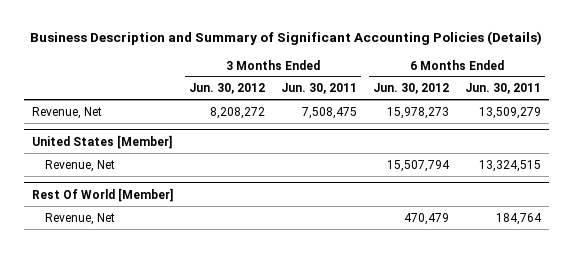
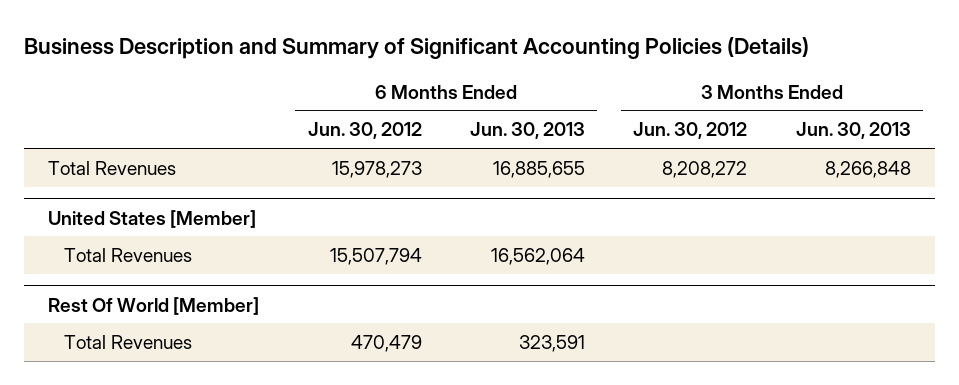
[280,83,357,95] Jun. 30, 2011 -> none
[465,83,542,95] Jun. 30, 2011 -> none
none -> [469,122,585,140] Jun. 30, 2013
none -> [795,122,911,140] Jun. 30, 2013
[31,106,102,119] Revenue, Net -> [48,160,177,175] Total Revenues
[44,159,115,172] Revenue, Net -> [64,247,193,262] Total Revenues
[44,212,115,225] Revenue, Net -> [64,334,193,349] Total Revenues

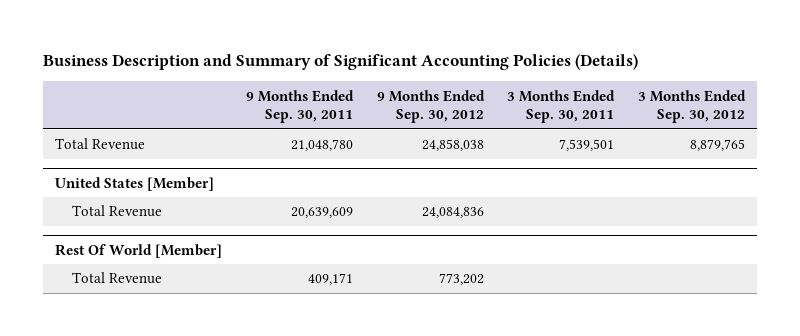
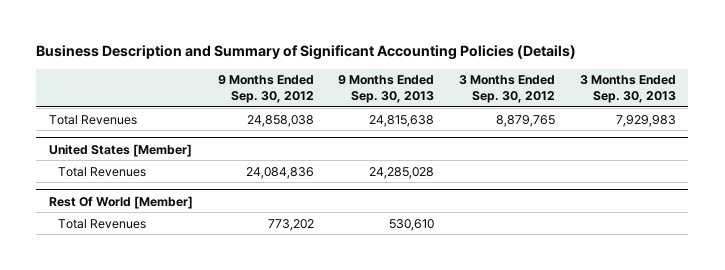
[245,89,354,123] 9 Months Ended Sep. 30, 2011 -> none
[507,89,616,123] 3 Months Ended Sep. 30, 2011 -> none
none -> [338,75,435,104] 9 Months Ended Sep. 30, 2013
none -> [579,75,676,104] 3 Months Ended Sep. 30, 2013
[55,138,146,151] Total Revenue -> [48,114,137,125] Total Revenues
[72,205,163,218] Total Revenue -> [58,166,147,177] Total Revenues
[72,272,163,285] Total Revenue -> [58,218,147,229] Total Revenues

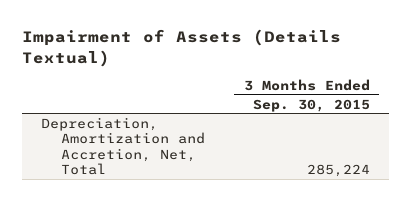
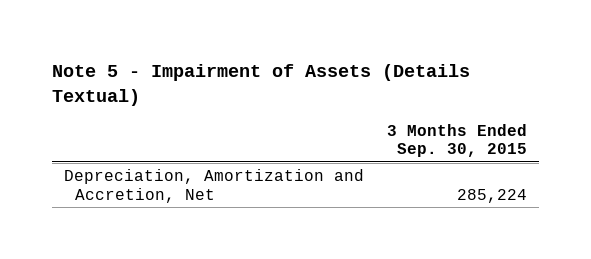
[21,29,341,67] Impairment of Assets (Details Textual) -> [51,63,470,106] Note 5 - Impairment of Assets (Details Textual)
[40,117,206,175] Depreciation, Amortization and Accretion, Net, Total -> [63,168,364,203] Depreciation, Amortization and Accretion, Net

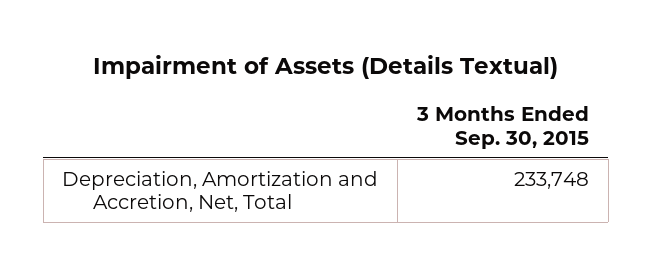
[51,63,470,106] Note 5 - Impairment of Assets (Details Textual) -> [92,55,558,80] Impairment of Assets (Details Textual)
[63,168,364,203] Depreciation, Amortization and Accretion, Net -> [62,170,379,213] Depreciation, Amortization and Accretion, Net, Total
[457,188,528,203] 285,224 -> [513,171,589,189] 233,748

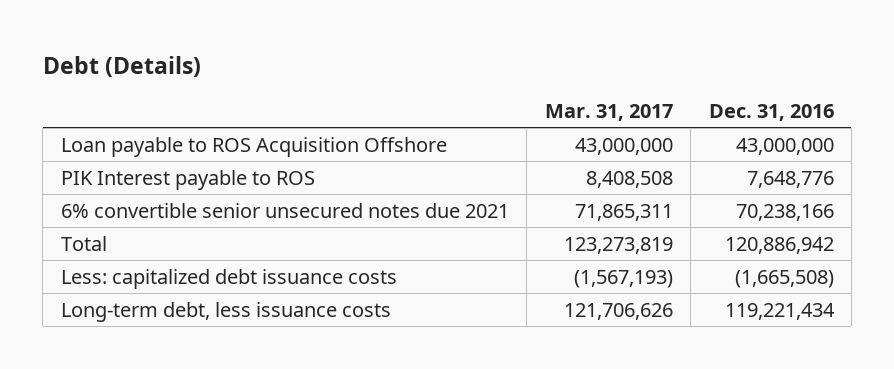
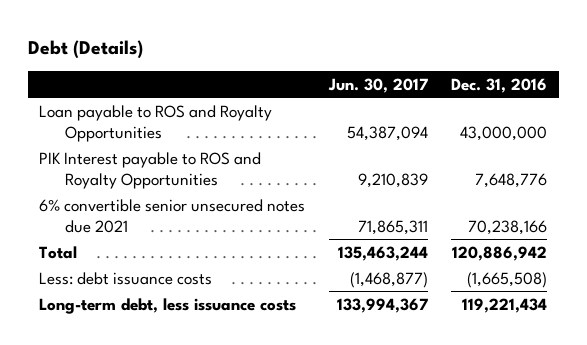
[544,103,673,121] Mar. 31, 2017 -> none
none -> [327,77,428,93] Jun. 30, 2017
[60,136,447,157] Loan payable to ROS Acquisition Offshore -> [39,104,273,142] Loan payable to ROS and Royalty Opportunities
[60,169,315,190] PIK Interest payable to ROS -> [39,151,262,189] PIK Interest payable to ROS and Royalty Opportunities
[60,268,397,289] Less: capitalized debt issuance costs -> [39,271,213,285] Less: debt issuance costs

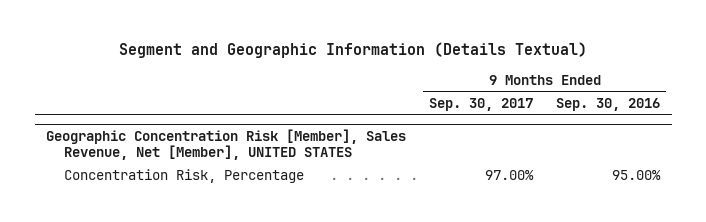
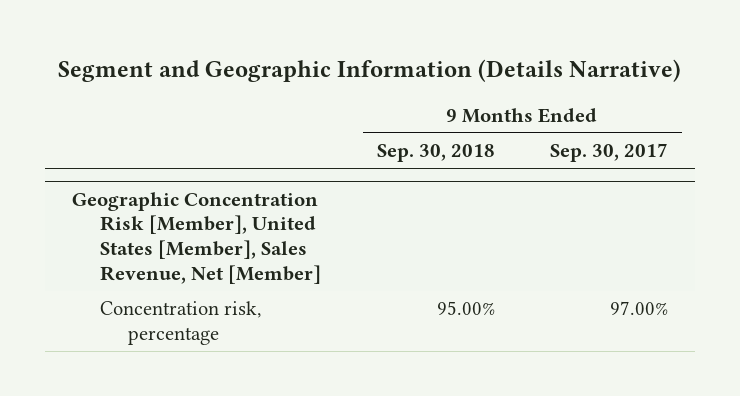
[119,42,588,59] Segment and Geographic Information (Details Textual) -> [58,58,682,82] Segment and Geographic Information (Details Narrative)
[556,98,661,112] Sep. 30, 2016 -> none
none -> [376,144,495,163] Sep. 30, 2018
[46,128,407,160] Geographic Concentration Risk [Member], Sales Revenue, Net [Member], UNITED STATES -> [72,191,322,284] Geographic Concentration Risk [Member], United States [Member], Sales Revenue, Net [Member]
[63,169,304,184] Concentration Risk, Percentage -> [100,301,263,346] Concentration risk, percentage

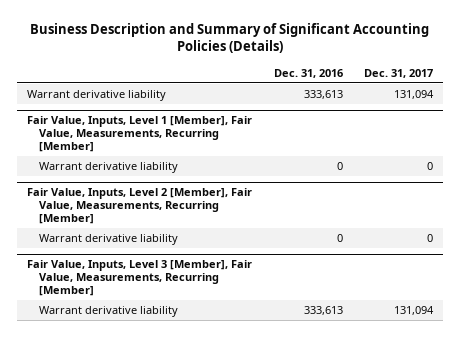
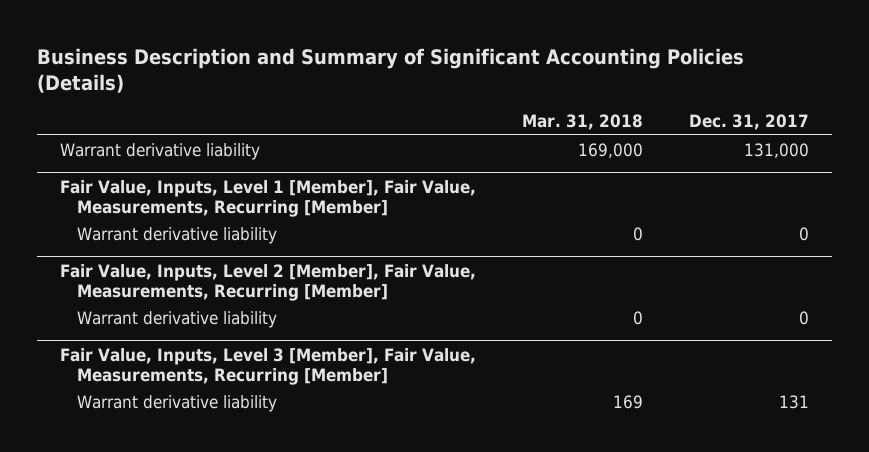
[273,68,343,78] Dec. 31, 2016 -> none
none -> [522,114,644,131] Mar. 31, 2018
[393,90,434,100] 131,094 -> [743,142,809,158] 131,000
[393,306,434,316] 131,094 -> [778,394,809,409] 131

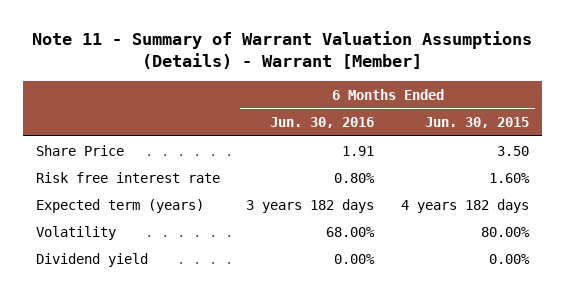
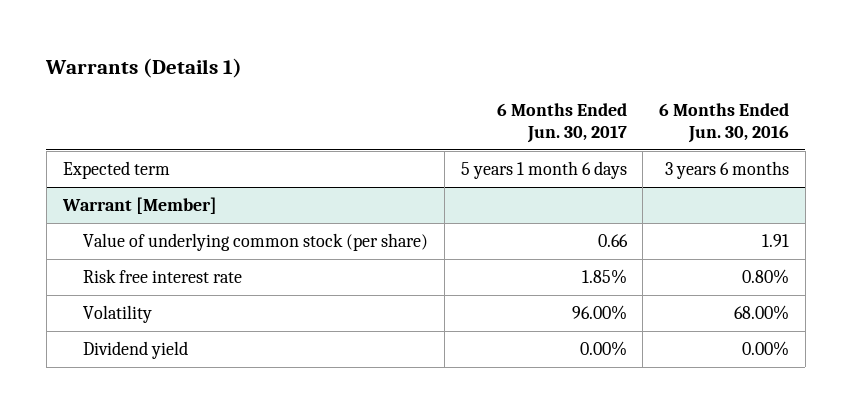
[32,31,533,70] Note 11 - Summary of Warrant Valuation Assumptions (Details) - Warrant [Member] -> [45,58,243,79] Warrants (Details 1)
[424,117,529,129] Jun. 30, 2015 -> none
none -> [496,103,627,144] 6 Months Ended Jun. 30, 2017
none -> [62,160,170,179] Expected term
none -> [61,196,217,214] Warrant [Member]
[36,144,125,156] Share Price -> [82,232,428,251] Value of underlying common stock (per share)
[36,198,205,213] Expected term (years) -> none

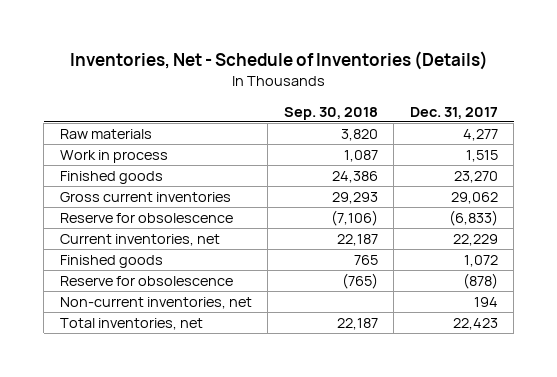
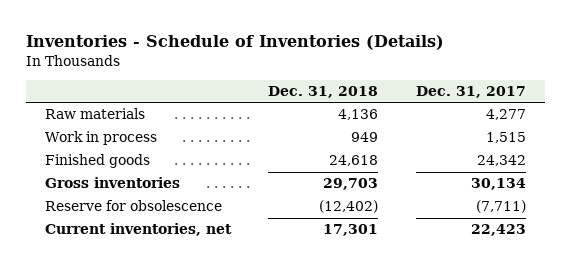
[69,51,488,71] Inventories, Net - Schedule of Inventories (Details) -> [26,35,445,51] Inventories - Schedule of Inventories (Details)
[283,106,378,120] Sep. 30, 2018 -> none
none -> [268,85,379,98] Dec. 31, 2018
[59,254,163,268] Finished goods -> none
[59,275,233,286] Reserve for obsolescence -> none
[59,296,252,309] Non-current inventories, net -> none
[59,317,203,330] Total inventories, net -> none
[453,170,498,183] 23,270 -> [476,155,526,167] 24,342
[59,191,231,202] Gross current inventories -> [44,177,180,189] Gross inventories
[450,191,498,204] 29,062 -> [470,178,526,191] 30,134
[448,209,498,226] (6,833) -> [475,200,526,214] (7,711)
[452,233,498,246] 22,229 -> [470,224,526,237] 22,423

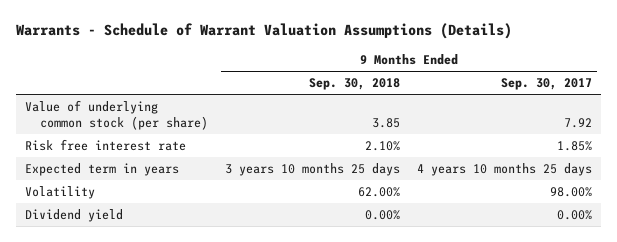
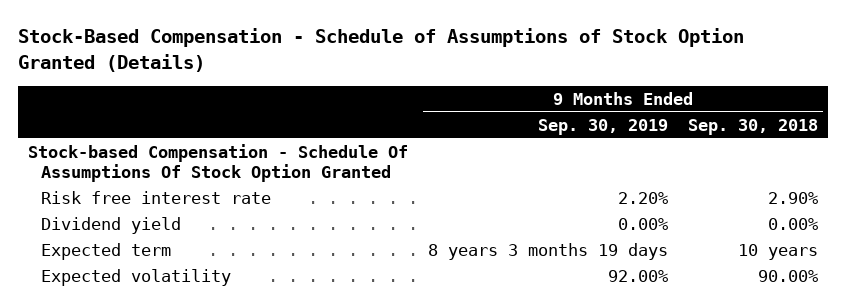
[15,23,512,40] Warrants - Schedule of Warrant Valuation Assumptions (Details) -> [17,28,744,73] Stock-Based Compensation - Schedule of Assumptions of Stock Option Granted (Details)
[501,78,593,91] Sep. 30, 2017 -> none
none -> [537,118,668,135] Sep. 30, 2019
[24,100,208,131] Value of underlying common stock (per share) -> none
[24,163,179,177] Expected term in years -> none
[24,186,95,200] Volatility -> none
none -> [27,144,408,183] Stock-based Compensation - Schedule Of Assumptions Of Stock Option Granted
[364,141,400,152] 2.10% -> [767,192,818,205] 2.90%
none -> [41,243,172,261] Expected term
none -> [41,269,232,287] Expected volatility

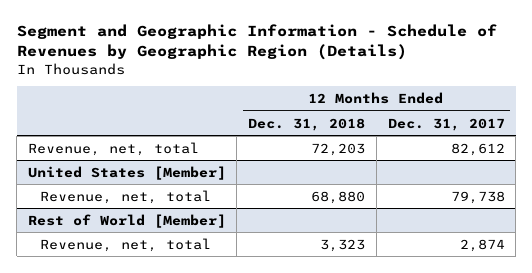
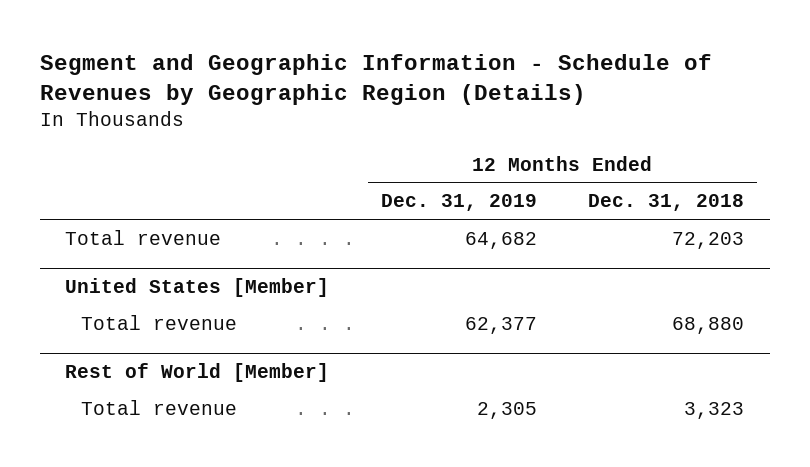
[387,117,505,131] Dec. 31, 2017 -> none
none -> [380,194,537,212] Dec. 31, 2019
[27,141,199,156] Revenue, net, total -> [65,229,222,245] Total revenue
[39,189,211,204] Revenue, net, total -> [80,314,237,330] Total revenue
[39,237,211,252] Revenue, net, total -> [80,399,237,415] Total revenue

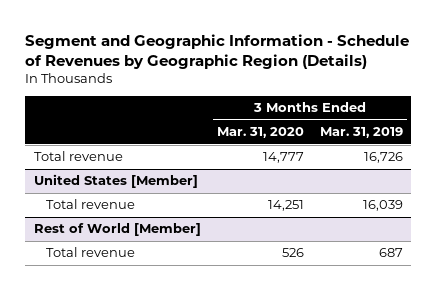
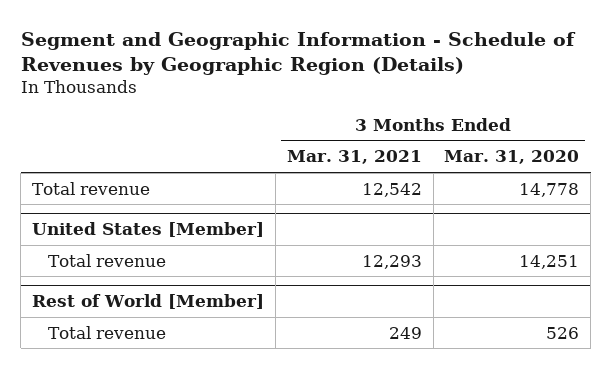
[320,127,404,139] Mar. 31, 2019 -> none
none -> [286,150,422,165] Mar. 31, 2021
[262,152,304,164] 14,777 -> [519,182,580,197] 14,778

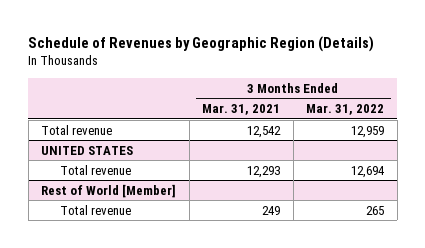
[20,32,576,76] Segment and Geographic Information - Schedule of Revenues by Geographic Region (Details) -> [28,36,375,53] Schedule of Revenues by Geographic Region (Details)
[444,150,580,165] Mar. 31, 2020 -> none
none -> [306,103,385,115] Mar. 31, 2022
[32,222,265,238] United States [Member] -> [41,145,134,155] UNITED STATES

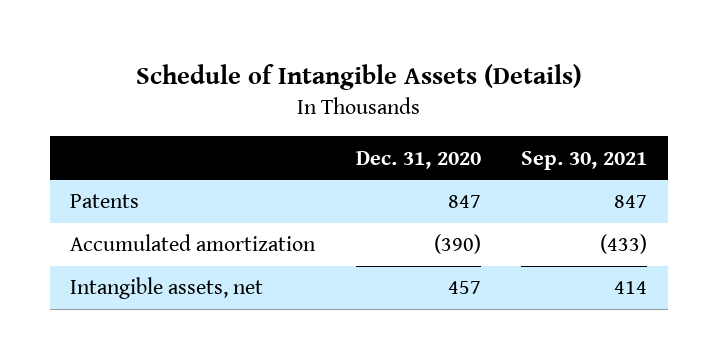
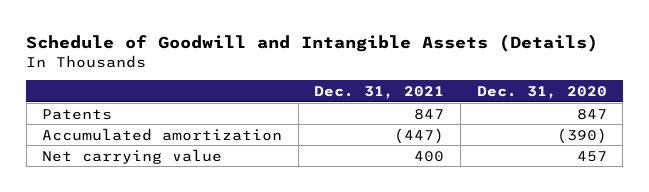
[135,64,582,91] Schedule of Intangible Assets (Details) -> [26,33,599,52] Schedule of Goodwill and Intangible Assets (Details)
[521,150,648,170] Sep. 30, 2021 -> none
none -> [314,86,445,100] Dec. 31, 2021
[69,277,263,300] Intangible assets, net -> [42,148,223,164] Net carrying value

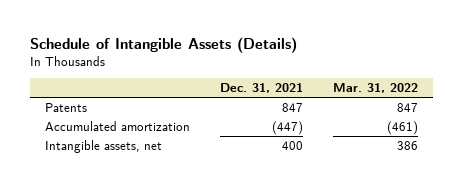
[26,33,599,52] Schedule of Goodwill and Intangible Assets (Details) -> [29,36,297,53] Schedule of Intangible Assets (Details)
[476,86,607,100] Dec. 31, 2020 -> none
none -> [333,83,419,94] Mar. 31, 2022
[42,148,223,164] Net carrying value -> [44,140,162,154] Intangible assets, net

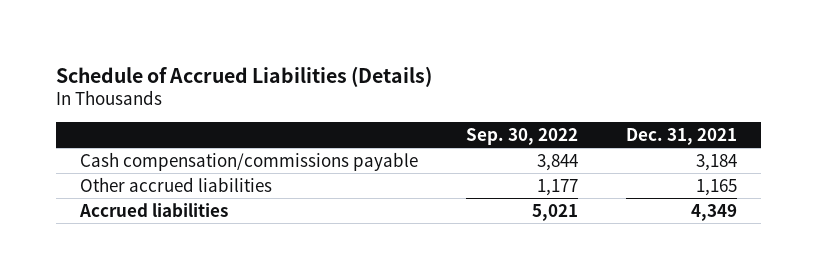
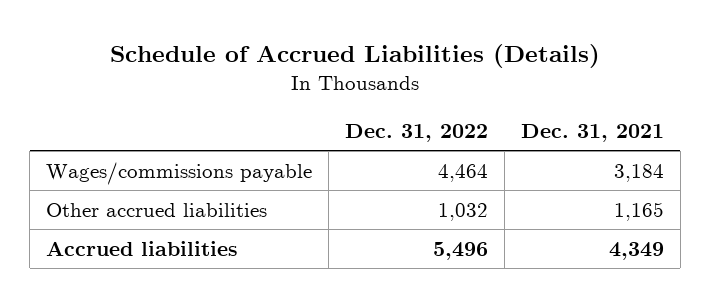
[466,128,579,146] Sep. 30, 2022 -> none
none -> [345,123,489,142] Dec. 31, 2022
[80,151,419,171] Cash compensation/commissions payable -> [46,161,313,185] Wages/commissions payable

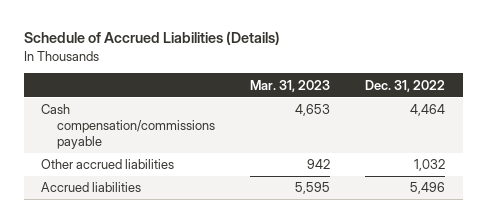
[521,123,665,142] Dec. 31, 2021 -> none
none -> [249,79,330,92] Mar. 31, 2023
[46,161,313,185] Wages/commissions payable -> [41,104,215,150] Cash compensation/commissions payable

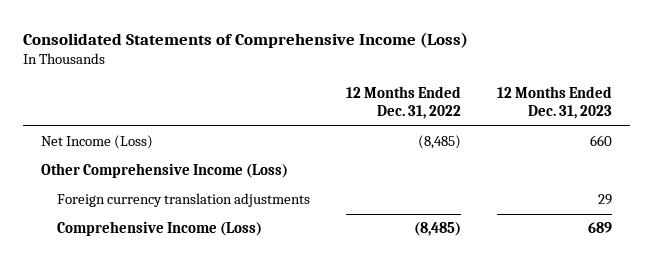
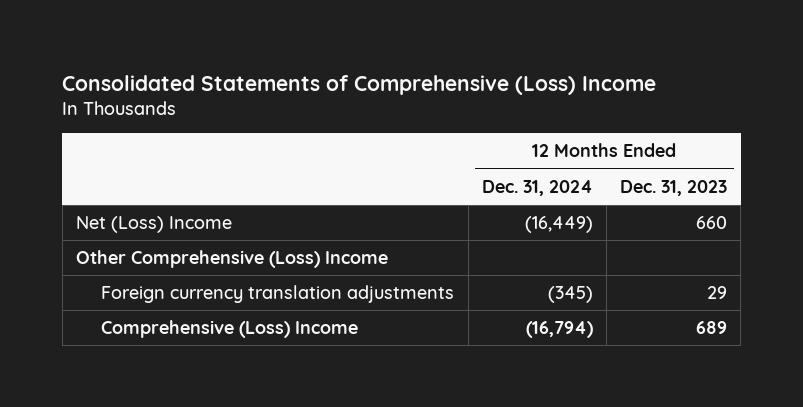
[22,32,468,49] Consolidated Statements of Comprehensive Income (Loss) -> [62,74,657,95] Consolidated Statements of Comprehensive (Loss) Income
[345,86,461,120] 12 Months Ended Dec. 31, 2022 -> none
none -> [481,179,593,196] Dec. 31, 2024
[40,135,153,150] Net Income (Loss) -> [76,216,233,234] Net (Loss) Income
[40,163,288,179] Other Comprehensive Income (Loss) -> [76,250,389,269] Other Comprehensive (Loss) Income
[57,221,263,237] Comprehensive Income (Loss) -> [101,320,359,339] Comprehensive (Loss) Income

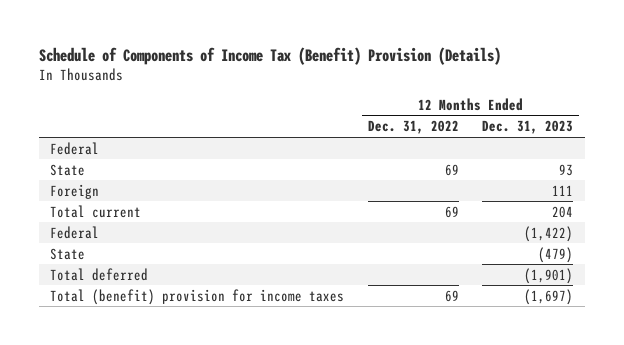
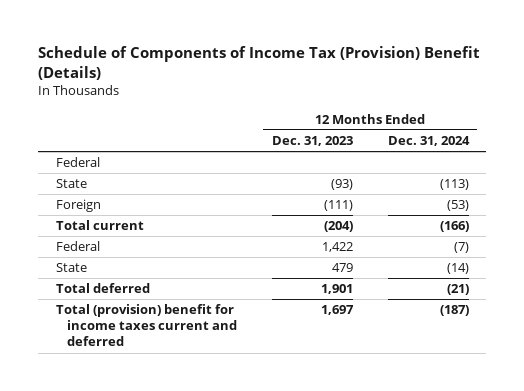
[38,46,501,65] Schedule of Components of Income Tax (Benefit) Provision (Details) -> [38,46,481,81] Schedule of Components of Income Tax (Provision) Benefit (Details)
[367,120,459,135] Dec. 31, 2022 -> none
none -> [387,136,470,147] Dec. 31, 2024
[559,163,574,176] 93 -> [330,179,353,191] (93)
[552,184,574,196] 111 -> [323,200,353,212] (111)
[552,205,574,218] 204 -> [323,221,353,233] (204)
[524,225,574,242] (1,422) -> [321,242,353,253] 1,422
[538,246,574,263] (479) -> [331,263,353,273] 479
[524,267,574,284] (1,901) -> [320,284,353,295] 1,901
[50,288,345,305] Total (benefit) provision for income taxes -> [55,304,238,347] Total (provision) benefit for income taxes current and deferred
[524,288,574,305] (1,697) -> [320,305,354,316] 1,697

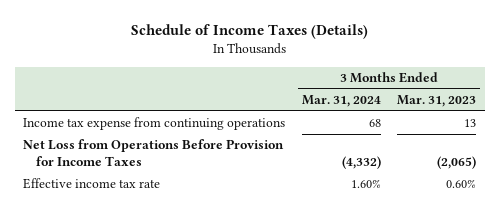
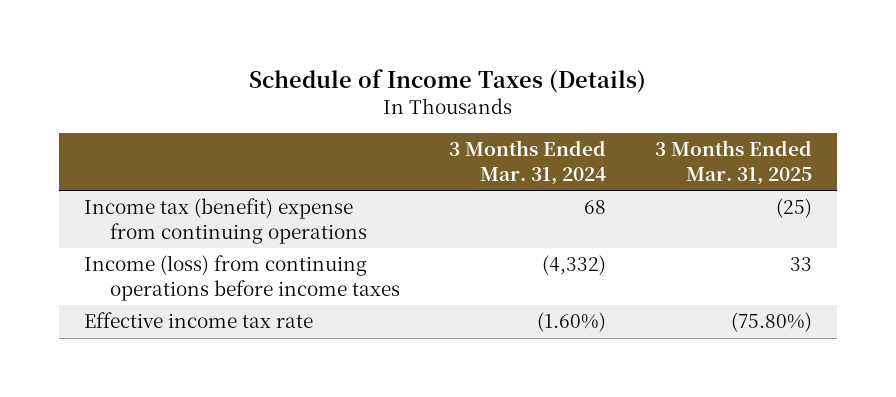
[397,95,477,108] Mar. 31, 2023 -> none
none -> [655,140,813,185] 3 Months Ended Mar. 31, 2025
[23,117,286,131] Income tax expense from continuing operations -> [83,198,368,244] Income tax (benefit) expense from continuing operations
[23,139,285,167] Net Loss from Operations Before Provision for Income Taxes -> [83,255,401,301] Income (loss) from continuing operations before income taxes
[350,179,381,189] 1.60% -> [537,312,607,333] (1.60%)

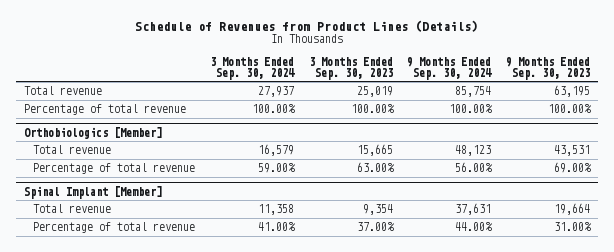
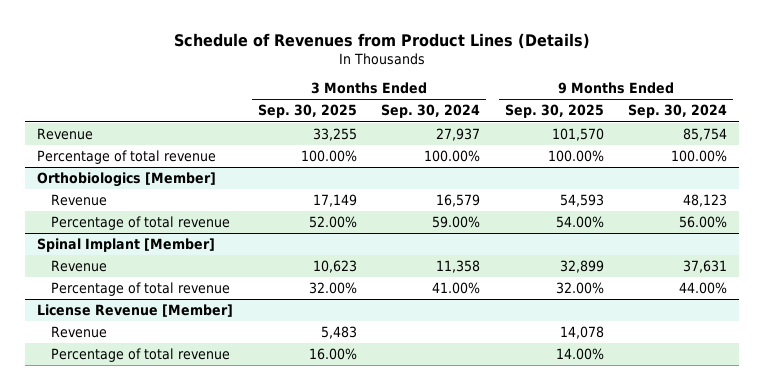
[308,56,393,80] 3 Months Ended Sep. 30, 2023 -> none
[506,56,591,80] 9 Months Ended Sep. 30, 2023 -> none
none -> [257,104,357,119] Sep. 30, 2025
none -> [504,104,604,119] Sep. 30, 2025
[23,86,102,96] Total revenue -> [37,128,94,141] Revenue
[33,145,112,155] Total revenue -> [51,194,108,207] Revenue
[33,204,112,214] Total revenue -> [51,260,108,273] Revenue
none -> [37,304,234,318] License Revenue [Member]
none -> [51,326,108,339] Revenue
none -> [51,348,231,363] Percentage of total revenue

